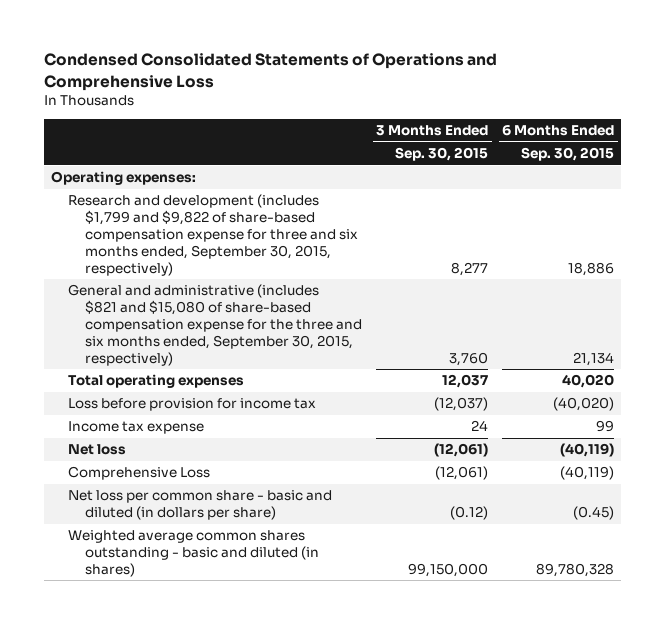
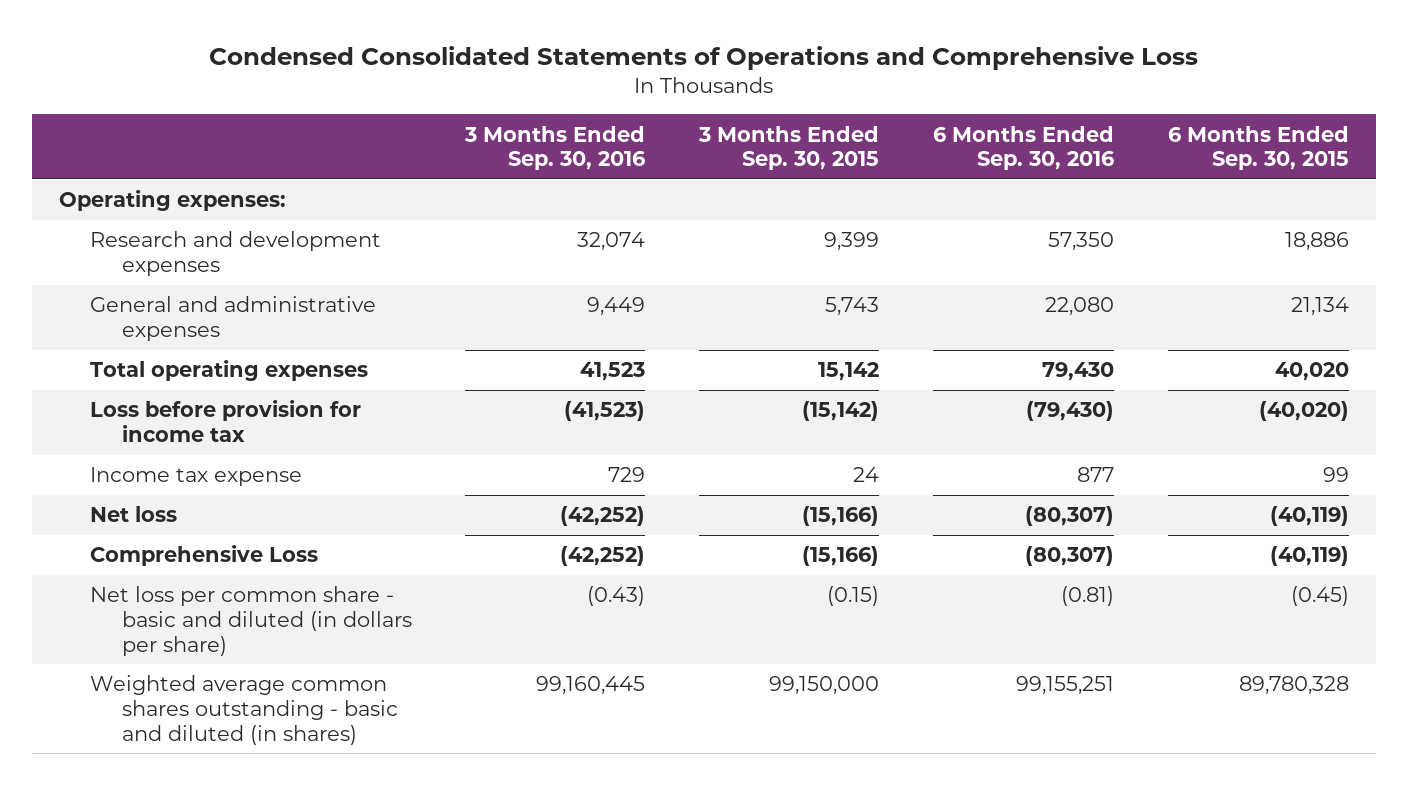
none -> [464,125,646,171] 3 Months Ended Sep. 30, 2016
none -> [933,125,1115,171] 6 Months Ended Sep. 30, 2016
[68,194,359,276] Research and development (includes $1,799 and $9,822 of share-based compensation expense for three and six months ended, September 30, 2015, respectively) -> none
[68,284,363,366] General and administrative (includes $821 and $15,080 of share-based compensation expense for the three and six months ended, September 30, 2015, respectively) -> none
none -> [90,231,382,277] Research and development expenses
none -> [90,296,377,342] General and administrative expenses
[442,374,489,389] 12,037 -> [818,362,880,382] 15,142
[434,397,489,412] (12,037) -> [802,401,880,422] (15,142)
[434,443,489,458] (12,061) -> [802,506,880,527] (15,166)
[435,466,489,481] (12,061) -> [802,546,880,567] (15,166)
[450,506,489,521] (0.12) -> [827,586,880,607] (0.15)

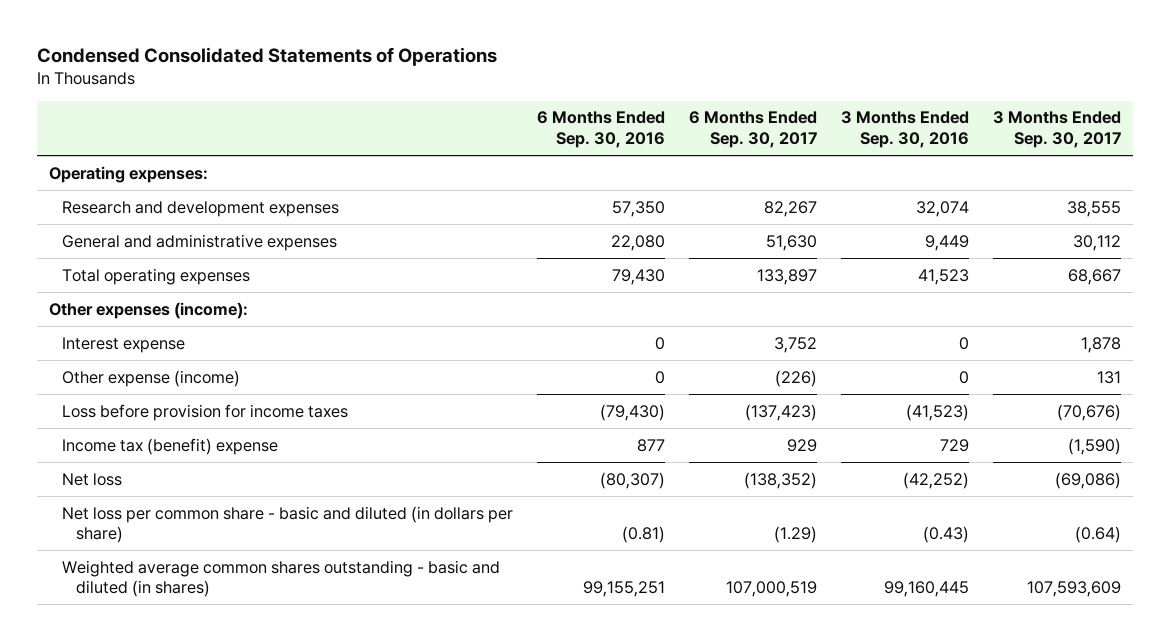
[208,45,1198,70] Condensed Consolidated Statements of Operations and Comprehensive Loss -> [36,47,497,67] Condensed Consolidated Statements of Operations
[698,125,880,171] 3 Months Ended Sep. 30, 2015 -> none
[1167,125,1349,171] 6 Months Ended Sep. 30, 2015 -> none
none -> [689,111,818,149] 6 Months Ended Sep. 30, 2017
none -> [993,111,1122,149] 3 Months Ended Sep. 30, 2017
none -> [48,301,248,319] Other expenses (income):
none -> [62,336,186,353] Interest expense
none -> [62,369,241,387] Other expense (income)
[90,400,362,443] Loss before provision for income tax -> [62,403,349,421] Loss before provision for income taxes
[90,467,303,487] Income tax expense -> [62,437,279,455] Income tax (benefit) expense
[90,545,319,567] Comprehensive Loss -> none

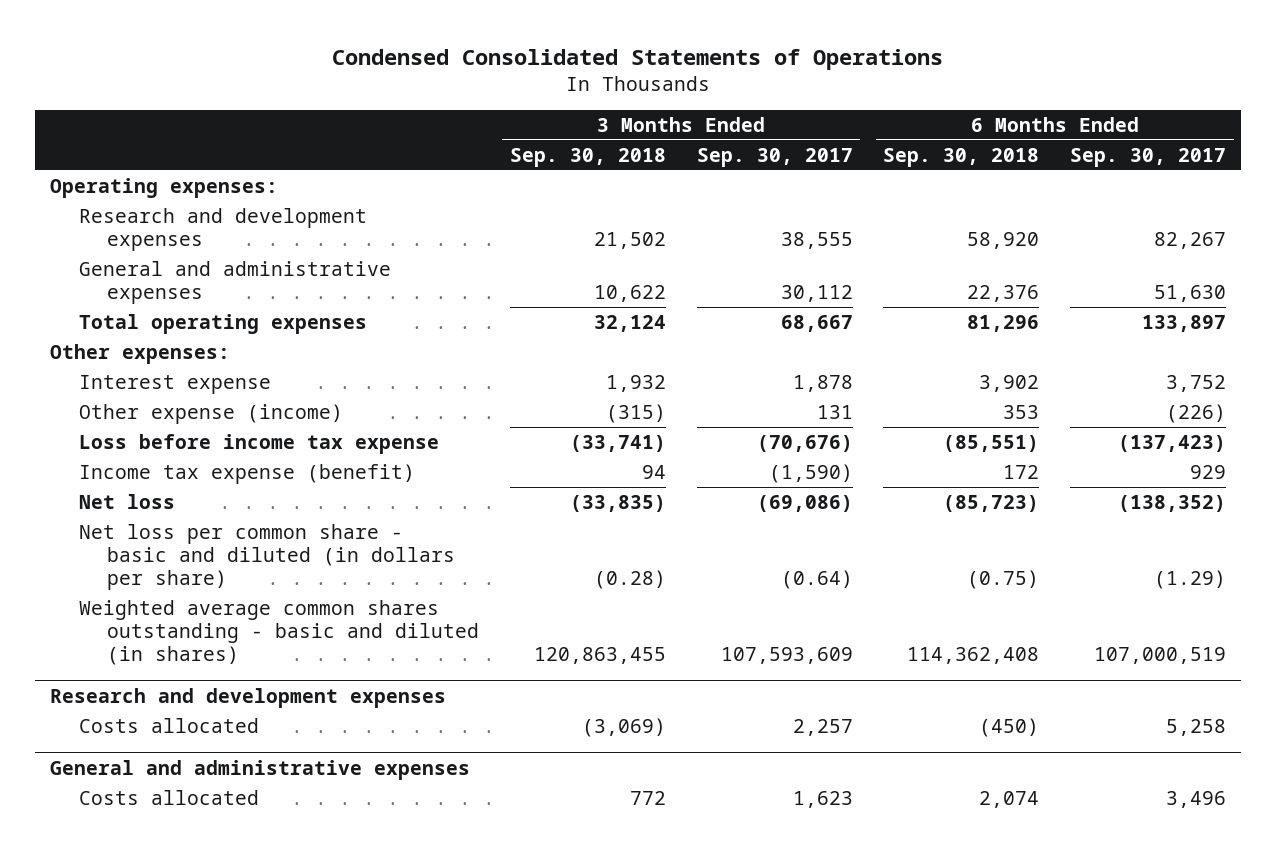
[537,111,666,149] 6 Months Ended Sep. 30, 2016 -> none
[841,111,970,149] 3 Months Ended Sep. 30, 2016 -> none
none -> [509,147,666,167] Sep. 30, 2018
none -> [883,147,1040,167] Sep. 30, 2018
[48,301,248,319] Other expenses (income): -> [49,343,230,364] Other expenses:
[62,403,349,421] Loss before provision for income taxes -> [78,433,439,454] Loss before income tax expense
[62,437,279,455] Income tax (benefit) expense -> [78,463,415,484] Income tax expense (benefit)
none -> [49,687,446,708] Research and development expenses
none -> [78,717,259,733] Costs allocated
none -> [49,759,470,780] General and administrative expenses
none -> [78,789,259,805] Costs allocated

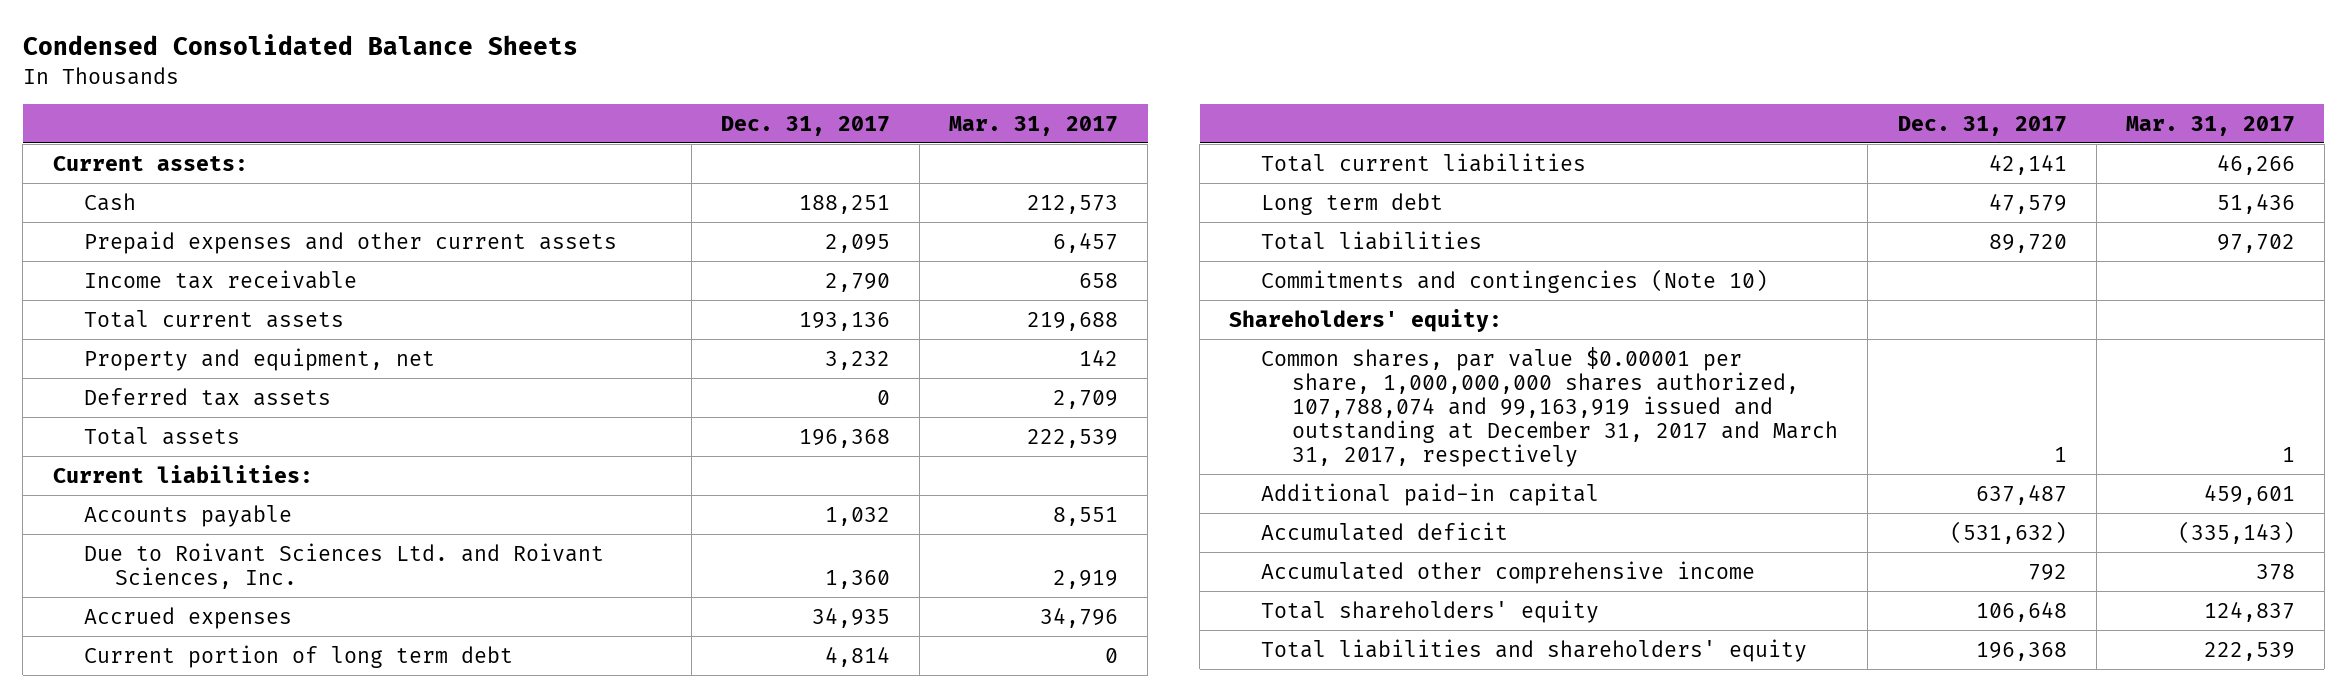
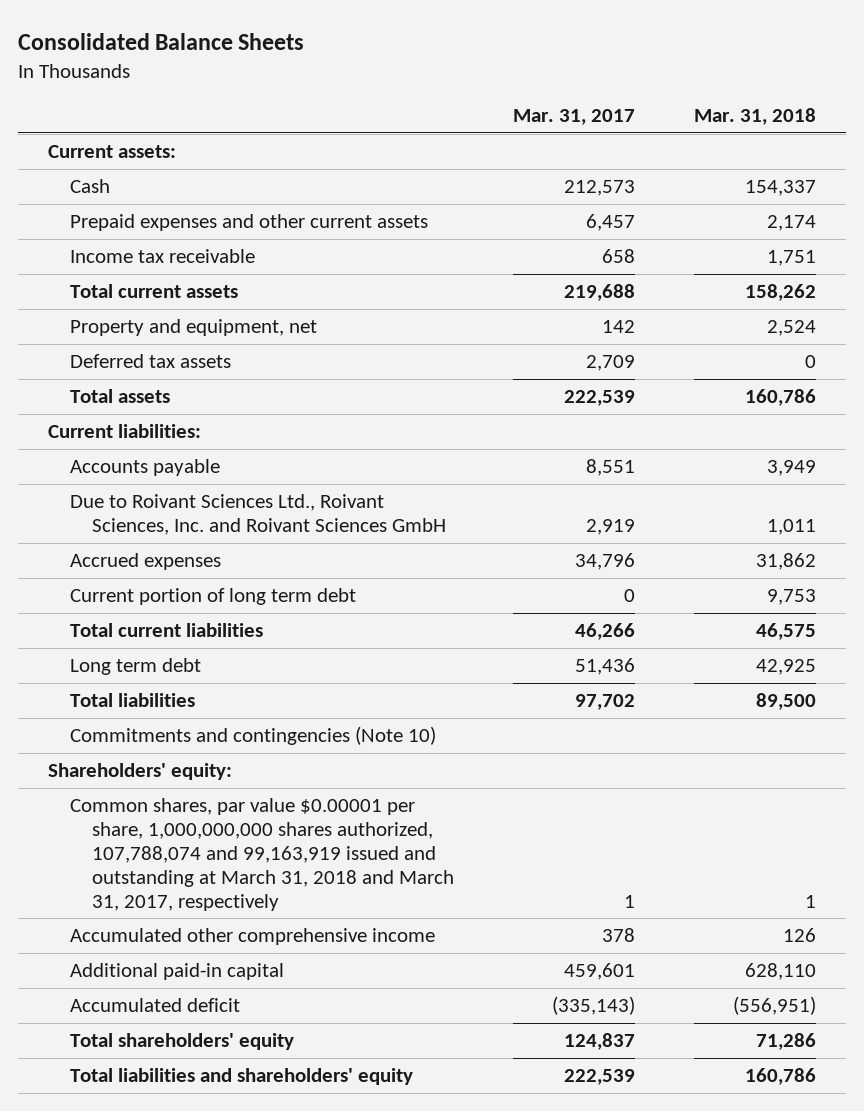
[22,34,578,56] Condensed Consolidated Balance Sheets -> [17,32,304,50] Consolidated Balance Sheets
[720,115,890,136] Dec. 31, 2017 -> none
none -> [694,108,817,126] Mar. 31, 2018
[83,542,604,589] Due to Roivant Sciences Ltd. and Roivant Sciences, Inc. -> [69,493,446,535] Due to Roivant Sciences Ltd., Roivant Sciences, Inc. and Roivant Sciences GmbH
[1260,346,1839,467] Common shares, par value $0.00001 per share, 1,000,000,000 shares authorized, 107,788,074 and 99,163,919 issued and outstanding at December 31, 2017 and March 31, 2017, respectively -> [69,797,454,911] Common shares, par value $0.00001 per share, 1,000,000,000 shares authorized, 107,788,074 and 99,163,919 issued and outstanding at March 31, 2018 and March 31, 2017, respectively
[1260,560,1755,584] Accumulated other comprehensive income -> [69,927,435,945] Accumulated other comprehensive income

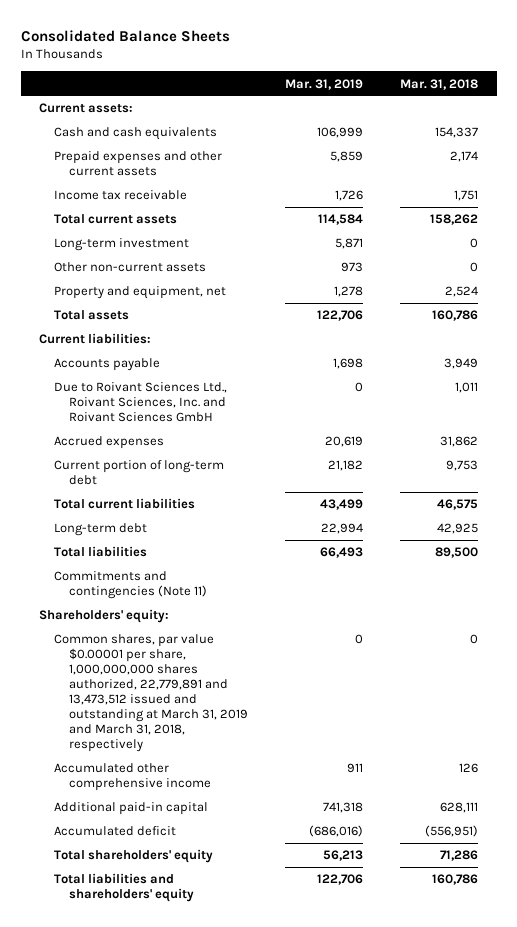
[513,109,636,126] Mar. 31, 2017 -> none
none -> [284,78,363,90] Mar. 31, 2019
[69,178,110,193] Cash -> [53,127,217,141] Cash and cash equivalents
none -> [53,238,189,252] Long-term investment
none -> [53,262,206,273] Other non-current assets
[69,353,231,368] Deferred tax assets -> none
[69,587,356,605] Current portion of long term debt -> [53,460,224,486] Current portion of long-term debt
[69,657,201,675] Long term debt -> [53,523,147,537] Long-term debt
[69,725,436,745] Commitments and contingencies (Note 10) -> [53,571,207,600] Commitments and contingencies (Note 11)
[69,797,454,911] Common shares, par value $0.00001 per share, 1,000,000,000 shares authorized, 107,788,074 and 99,163,919 issued and outstanding at March 31, 2018 and March 31, 2017, respectively -> [53,634,248,753] Common shares, par value $0.00001 per share, 1,000,000,000 shares authorized, 22,779,891 and 13,473,512 issued and outstanding at March 31, 2019 and March 31, 2018, respectively
[805,894,817,908] 1 -> [470,634,479,645] 0
[745,962,817,980] 628,110 -> [440,802,479,814] 628,111

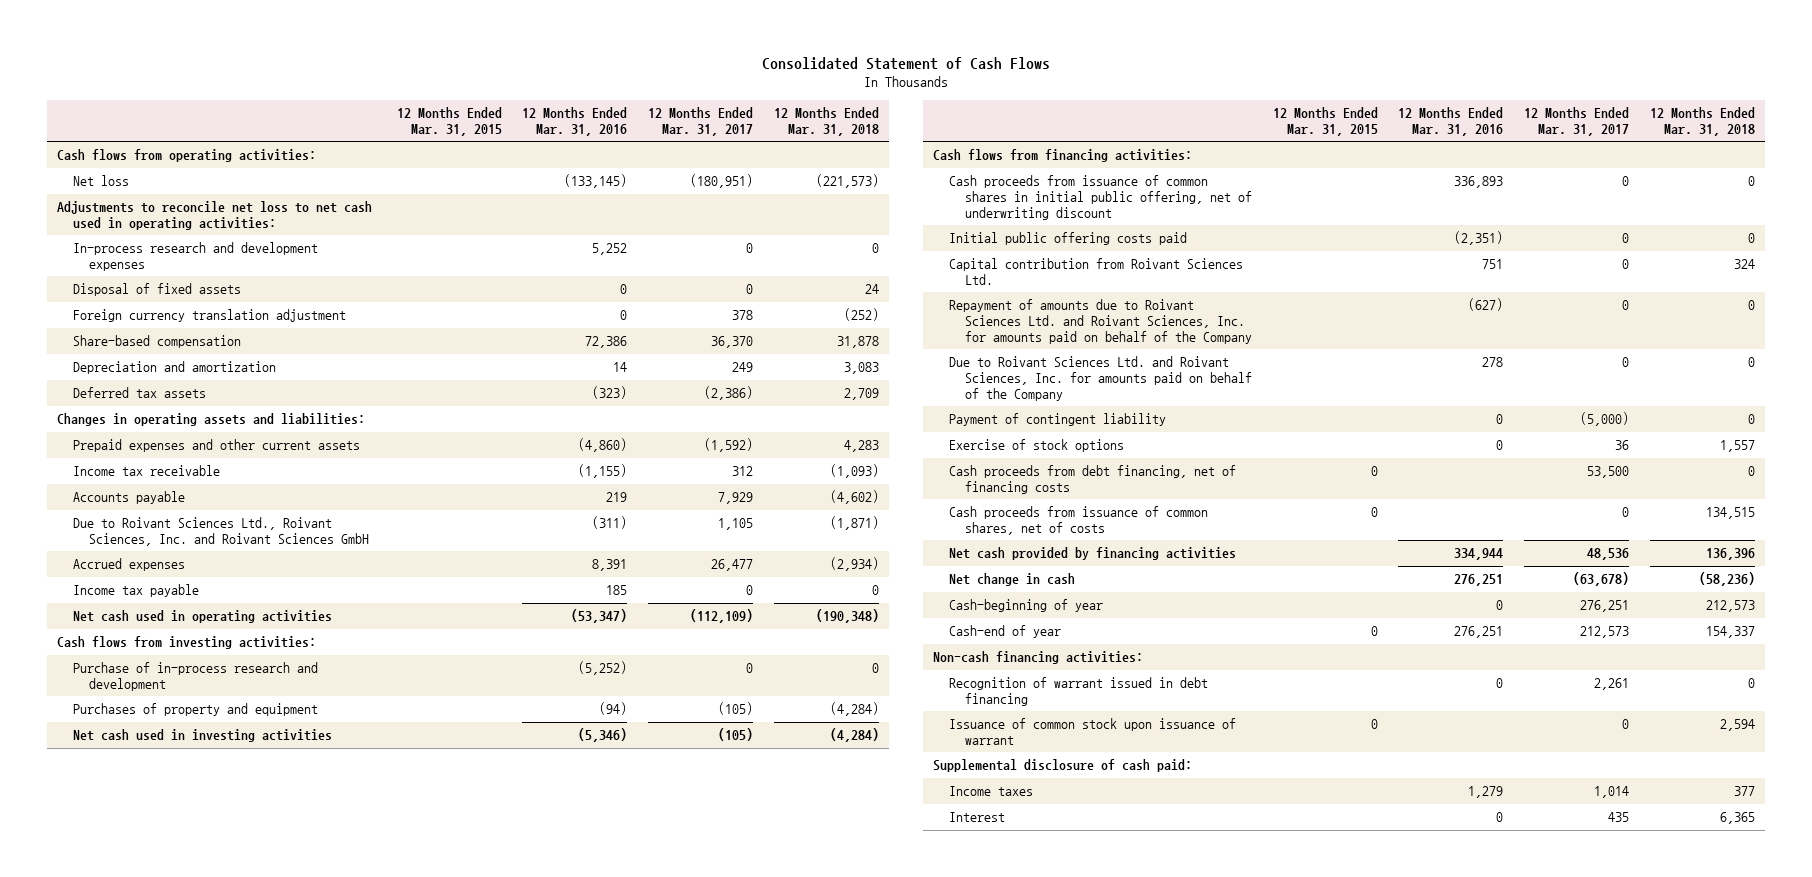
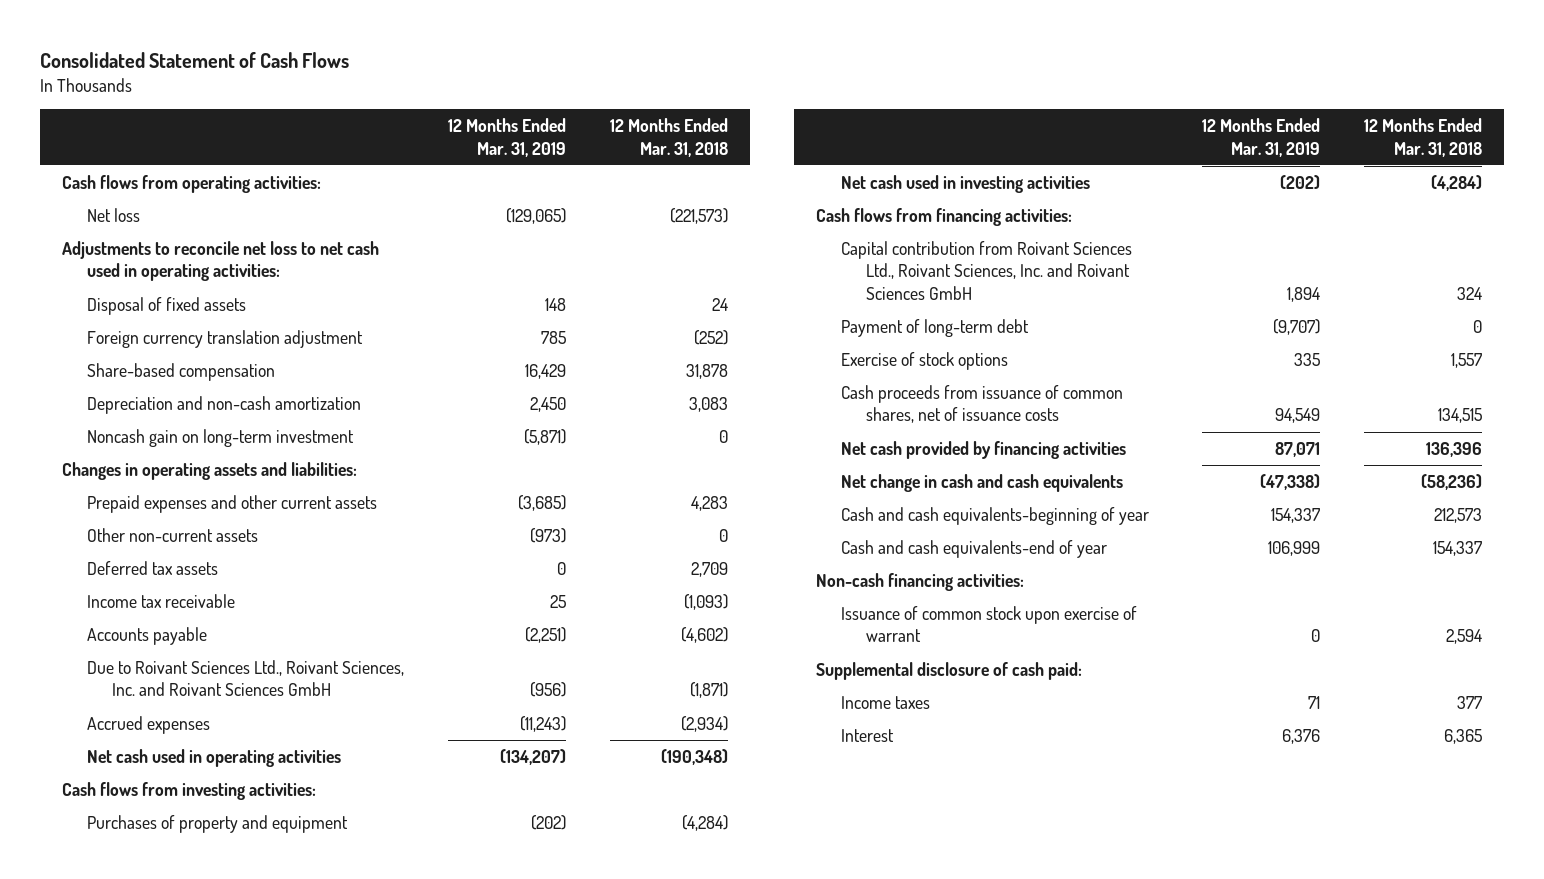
[396,106,502,136] 12 Months Ended Mar. 31, 2015 -> none
[522,106,628,136] 12 Months Ended Mar. 31, 2016 -> none
[648,106,754,136] 12 Months Ended Mar. 31, 2017 -> none
none -> [448,118,567,157] 12 Months Ended Mar. 31, 2019
[73,242,319,271] In-process research and development expenses -> none
[73,361,277,375] Depreciation and amortization -> [87,395,362,414] Depreciation and non-cash amortization
none -> [87,428,355,447] Noncash gain on long-term investment
none -> [87,527,259,542] Other non-current assets
[73,387,207,399] Deferred tax assets -> [87,560,219,575] Deferred tax assets
[73,584,200,598] Income tax payable -> none
[73,662,319,691] Purchase of in-process research and development -> none
[949,175,1252,220] Cash proceeds from issuance of common shares in initial public offering, net of underwriting discount -> none
[949,232,1188,246] Initial public offering costs paid -> none
[949,299,1252,344] Repayment of amounts due to Roivant Sciences Ltd. and Roivant Sciences, Inc. for amounts paid on behalf of the Company -> none
[949,356,1252,401] Due to Roivant Sciences Ltd. and Roivant Sciences, Inc. for amounts paid on behalf of the Company -> none
[949,413,1167,427] Payment of contingent liability -> none
[949,258,1244,285] Capital contribution from Roivant Sciences Ltd. -> [841,240,1133,300] Capital contribution from Roivant Sciences Ltd., Roivant Sciences, Inc. and Roivant Sciences GmbH
none -> [841,318,1030,337] Payment of long-term debt
[949,465,1237,494] Cash proceeds from debt financing, net of financing costs -> none
[949,506,1209,535] Cash proceeds from issuance of common shares, net of costs -> [841,384,1124,424] Cash proceeds from issuance of common shares, net of issuance costs
[949,573,1076,587] Net change in cash -> [841,473,1124,492] Net change in cash and cash equivalents
[949,599,1104,613] Cash-beginning of year -> [841,506,1150,525] Cash and cash equivalents-beginning of year
[949,625,1062,639] Cash-end of year -> [841,539,1108,558] Cash and cash equivalents-end of year
[949,677,1209,706] Recognition of warrant issued in debt financing -> none
[949,718,1237,745] Issuance of common stock upon issuance of warrant -> [841,605,1138,643] Issuance of common stock upon exercise of warrant

